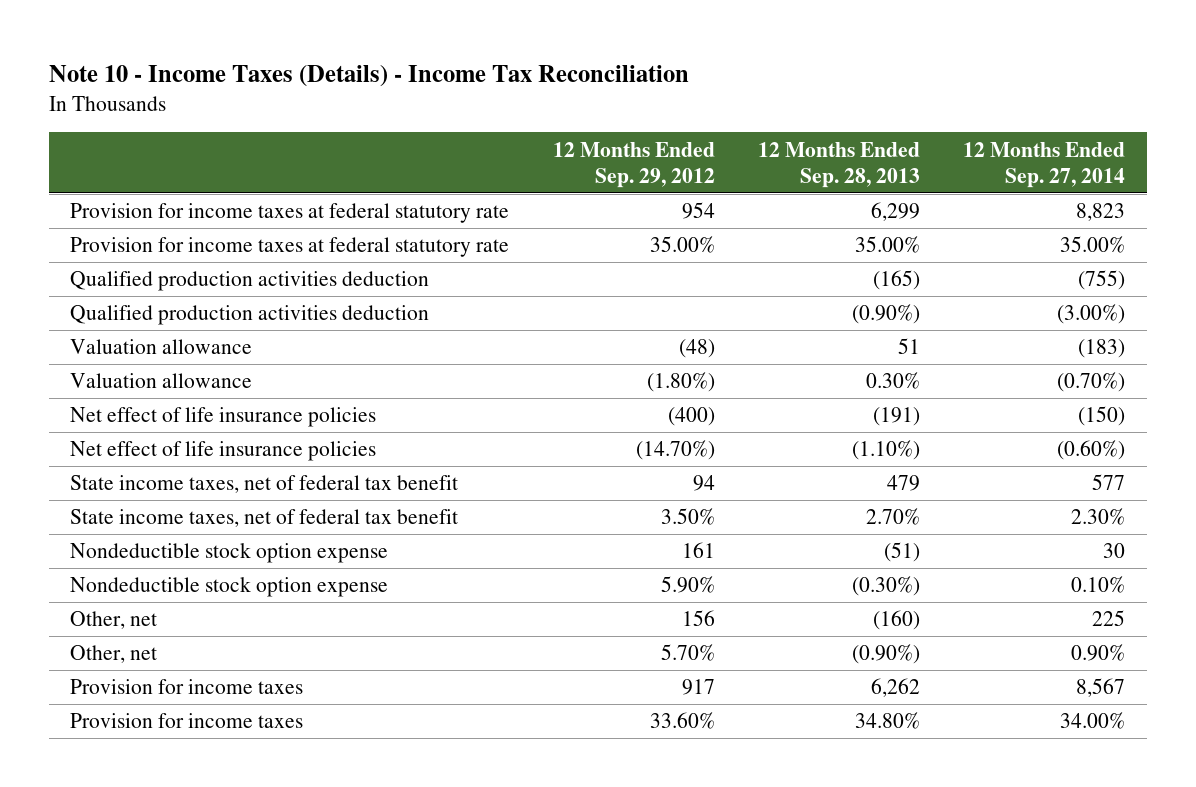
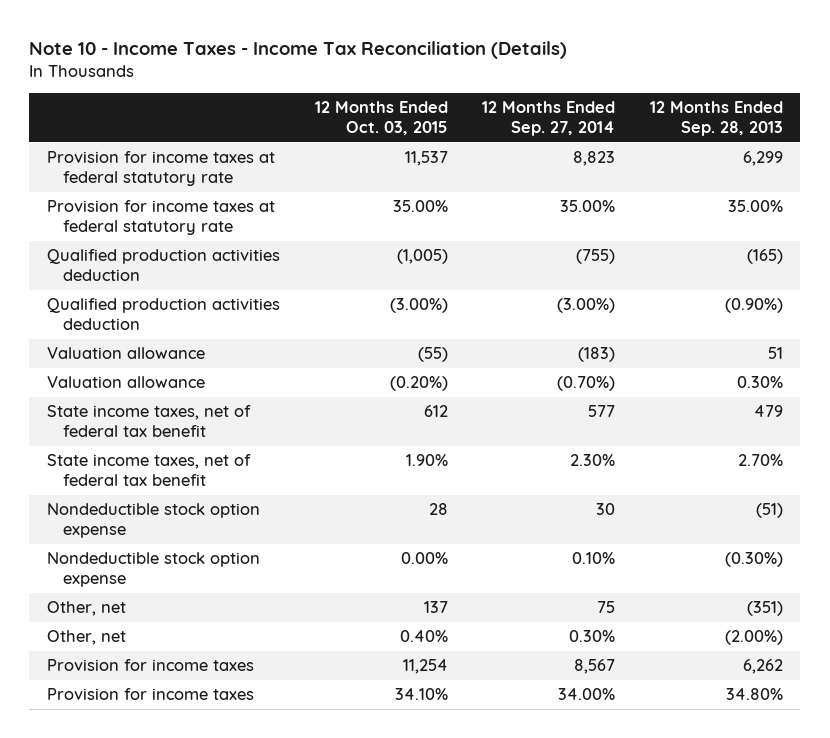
[48,64,689,87] Note 10 - Income Taxes (Details) - Income Tax Reconciliation -> [29,40,568,59] Note 10 - Income Taxes - Income Tax Reconciliation (Details)
[552,141,715,188] 12 Months Ended Sep. 29, 2012 -> none
none -> [314,101,448,136] 12 Months Ended Oct. 03, 2015
[70,407,377,428] Net effect of life insurance policies -> none
[70,441,377,462] Net effect of life insurance policies -> none
[872,610,920,631] (160) -> [747,601,784,617] (351)
[1092,610,1126,627] 225 -> [597,601,616,614] 75
[851,644,920,665] (0.90%) -> [725,630,784,646] (2.00%)
[1071,644,1126,662] 0.90% -> [569,630,616,643] 0.30%

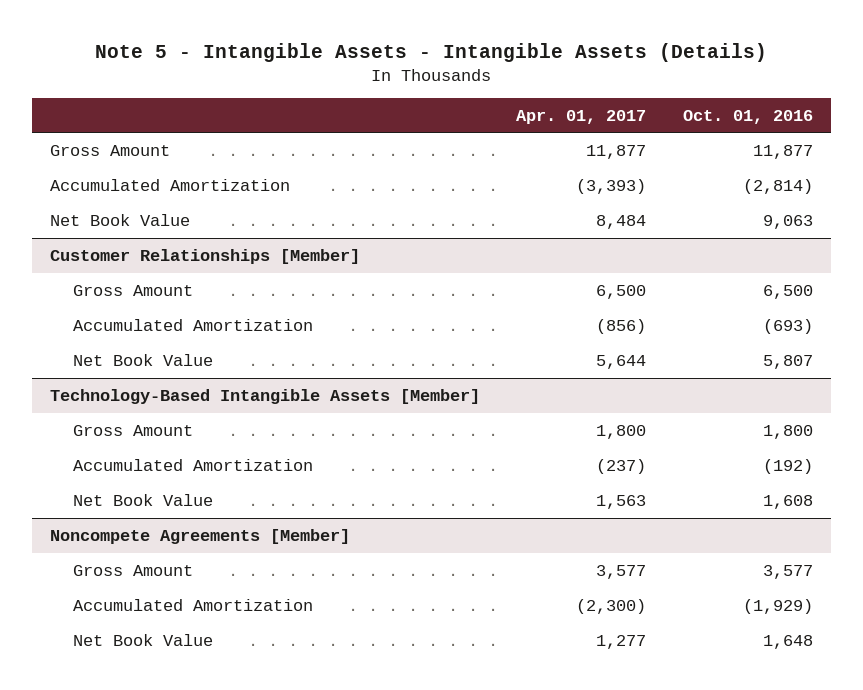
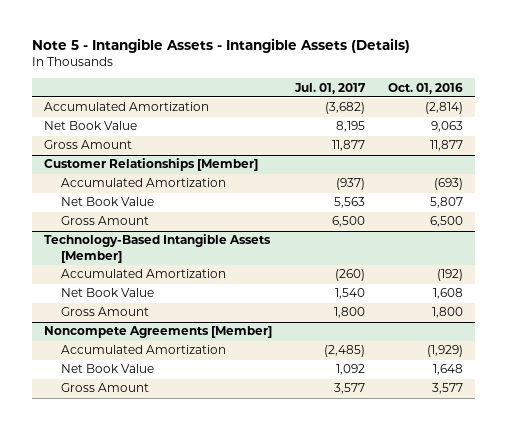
[516,109,647,124] Apr. 01, 2017 -> none
none -> [294,82,367,94] Jul. 01, 2017
[49,144,170,156] Gross Amount -> [43,140,132,150] Gross Amount
[73,284,194,296] Gross Amount -> [61,216,150,226] Gross Amount
[73,424,194,436] Gross Amount -> [61,307,150,317] Gross Amount
[73,564,194,576] Gross Amount -> [61,383,150,393] Gross Amount

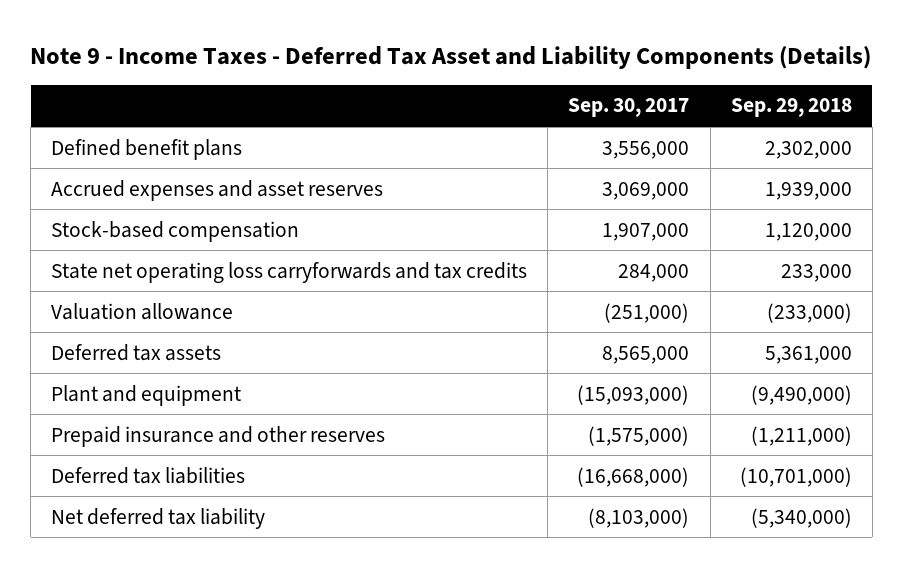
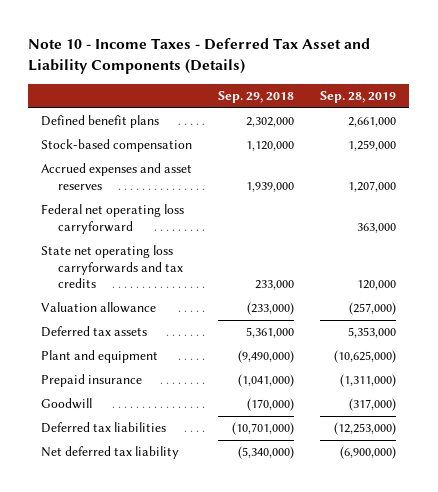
[30,45,872,69] Note 9 - Income Taxes - Deferred Tax Asset and Liability Components (Details) -> [28,38,371,75] Note 10 - Income Taxes - Deferred Tax Asset and Liability Components (Details)
[568,98,690,118] Sep. 30, 2017 -> none
none -> [320,91,397,104] Sep. 28, 2019
[51,179,384,201] Accrued expenses and asset reserves -> [41,163,193,190] Accrued expenses and asset reserves
none -> [41,204,185,234] Federal net operating loss carryforward
[51,425,386,447] Prepaid insurance and other reserves -> none
none -> [41,374,143,388] Prepaid insurance
none -> [41,398,93,410] Goodwill

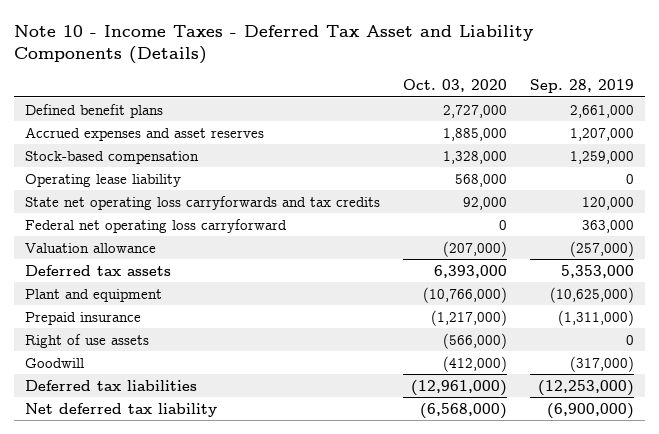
[218,91,295,104] Sep. 29, 2018 -> none
none -> [403,79,508,93] Oct. 03, 2020
[41,139,193,153] Stock-based compensation -> [25,150,200,164] Stock-based compensation
none -> [25,173,182,187] Operating lease liability
[41,204,185,234] Federal net operating loss carryforward -> [25,218,288,233] Federal net operating loss carryforward
none -> [25,333,150,348] Right of use assets

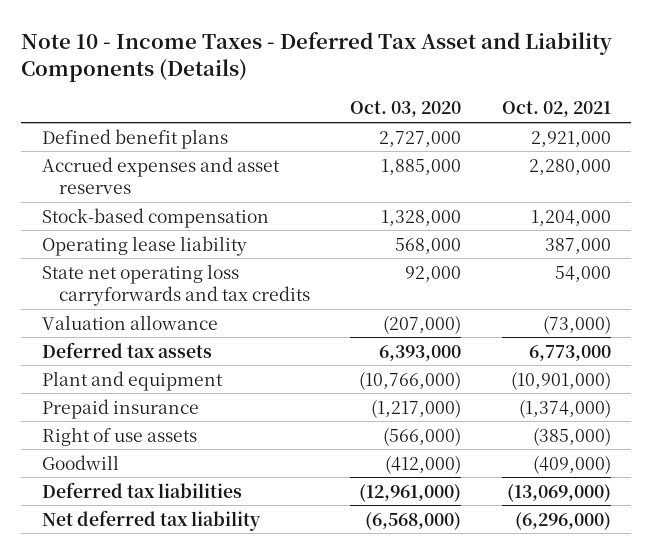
[529,79,634,94] Sep. 28, 2019 -> none
none -> [501,101,611,118] Oct. 02, 2021
[25,218,288,233] Federal net operating loss carryforward -> none

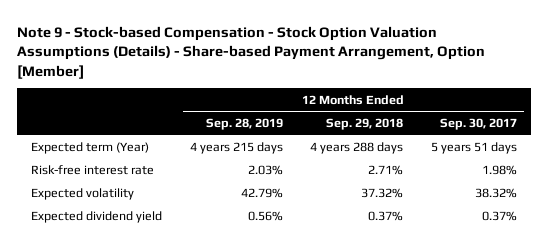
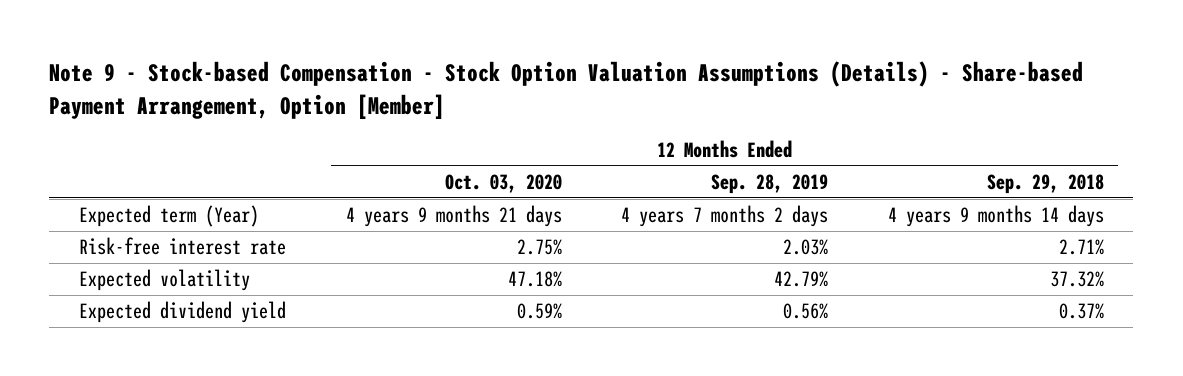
[439,117,517,130] Sep. 30, 2017 -> none
none -> [444,173,562,193] Oct. 03, 2020
[189,141,283,154] 4 years 215 days -> [621,205,829,228] 4 years 7 months 2 days
[310,141,404,154] 4 years 288 days -> [887,205,1104,228] 4 years 9 months 14 days

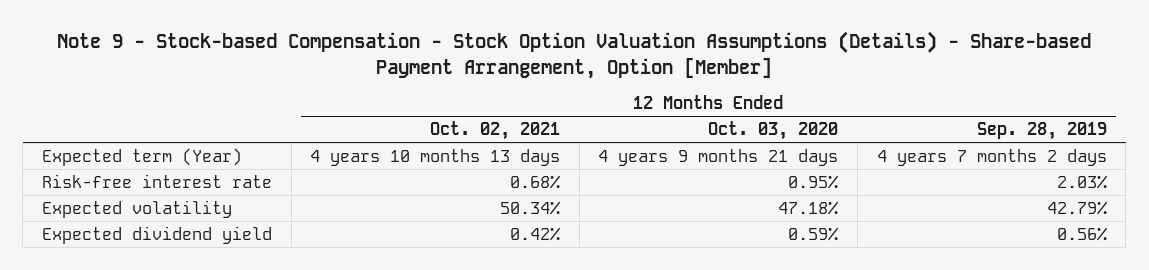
[986,173,1104,194] Sep. 29, 2018 -> none
none -> [430,120,561,140] Oct. 02, 2021
[516,239,562,256] 2.75% -> [788,174,840,189] 0.95%

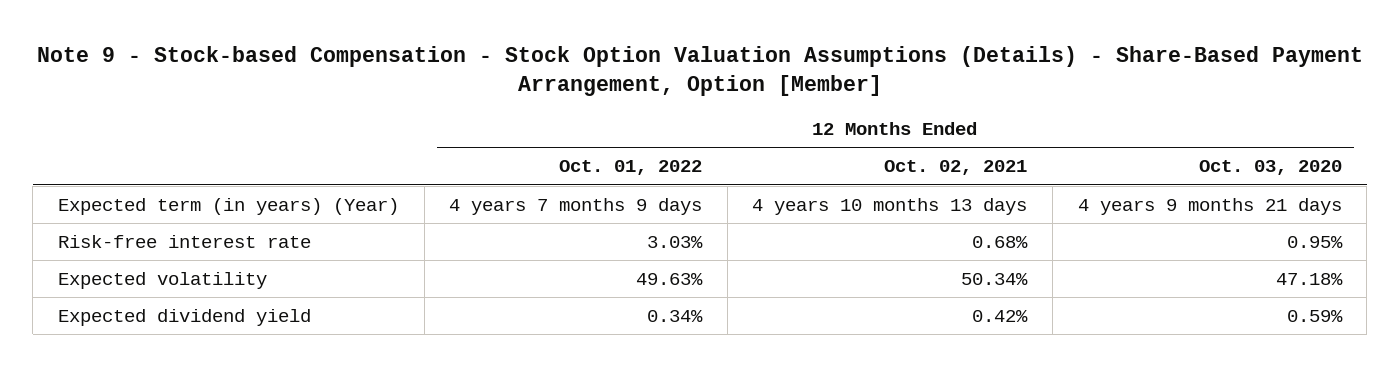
[57,31,1092,79] Note 9 - Stock-based Compensation - Stock Option Valuation Assumptions (Details) - Share-based Payment Arrangement, Option [Member] -> [36,46,1363,97] Note 9 - Stock-based Compensation - Stock Option Valuation Assumptions (Details) - Share-Based Payment Arrangement, Option [Member]
[976,121,1107,140] Sep. 28, 2019 -> none
none -> [559,160,703,176] Oct. 01, 2022
[41,147,242,166] Expected term (Year) -> [57,197,399,215] Expected term (in years) (Year)

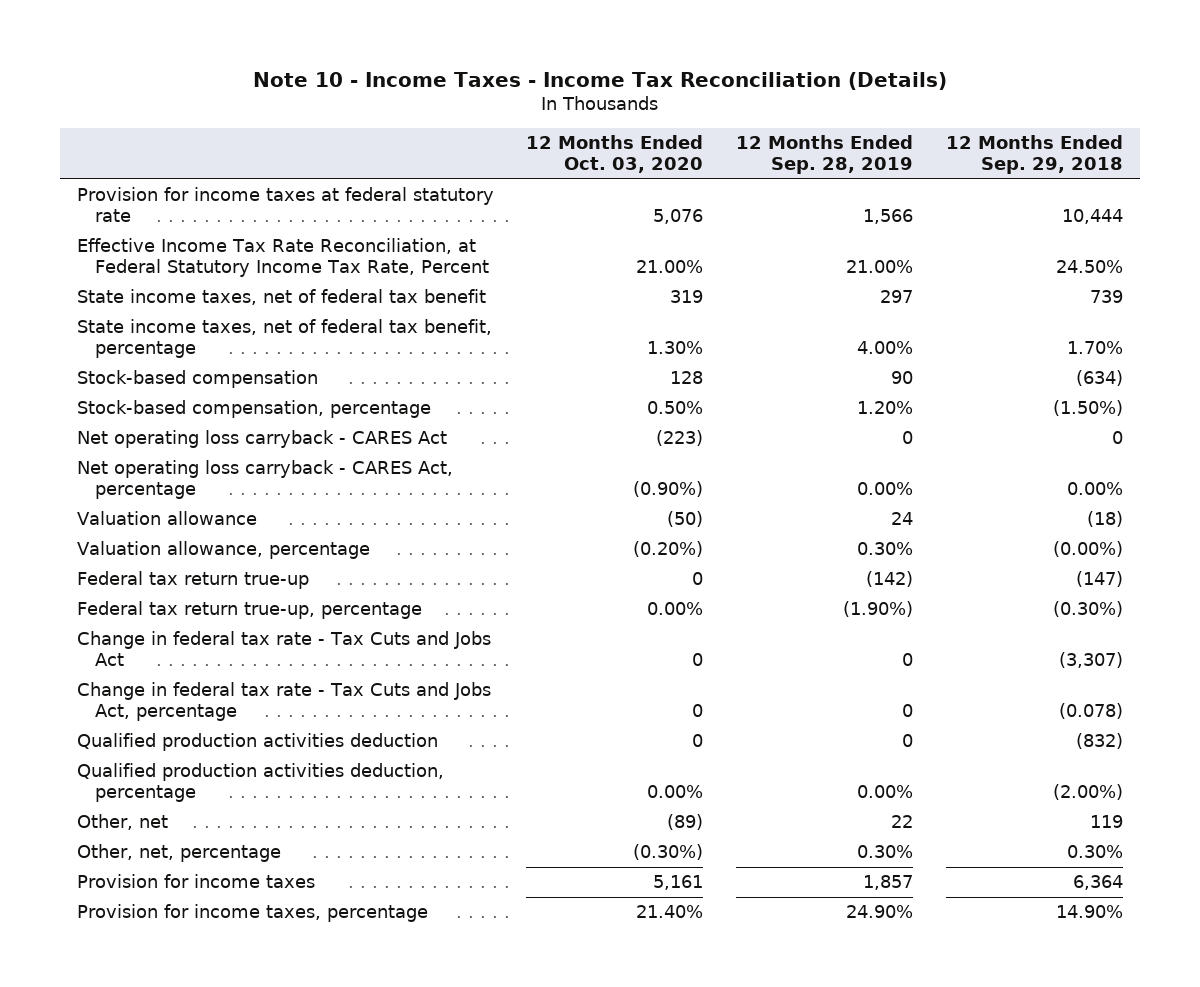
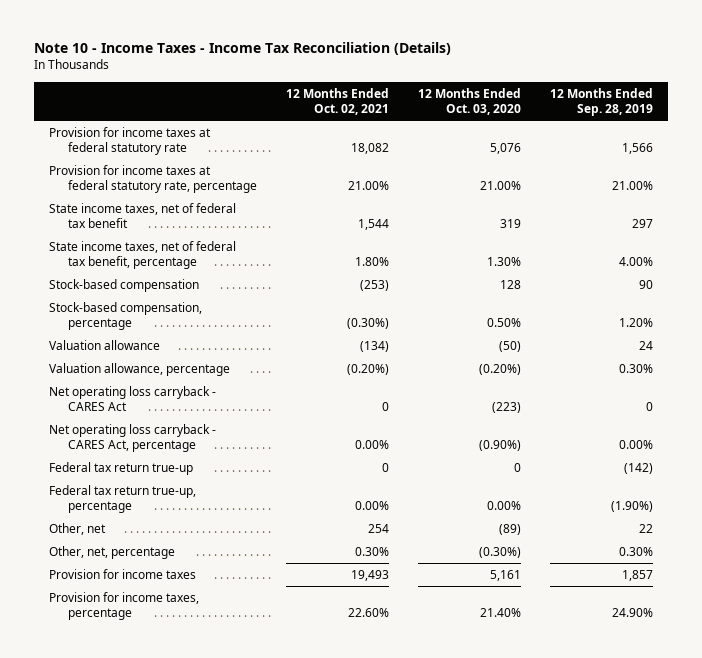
[946,135,1124,175] 12 Months Ended Sep. 29, 2018 -> none
none -> [285,87,389,115] 12 Months Ended Oct. 02, 2021
[76,238,489,278] Effective Income Tax Rate Reconciliation, at Federal Statutory Income Tax Rate, Percent -> [48,165,257,194] Provision for income taxes at federal statutory rate, percentage
[76,430,447,449] Net operating loss carryback - CARES Act -> [48,386,216,412] Net operating loss carryback - CARES Act
[76,460,453,500] Net operating loss carryback - CARES Act, percentage -> [48,424,216,453] Net operating loss carryback - CARES Act, percentage
[76,631,491,667] Change in federal tax rate - Tax Cuts and Jobs Act -> none
[76,682,491,722] Change in federal tax rate - Tax Cuts and Jobs Act, percentage -> none
[76,733,438,752] Qualified production activities deduction -> none
[76,763,444,803] Qualified production activities deduction, percentage -> none

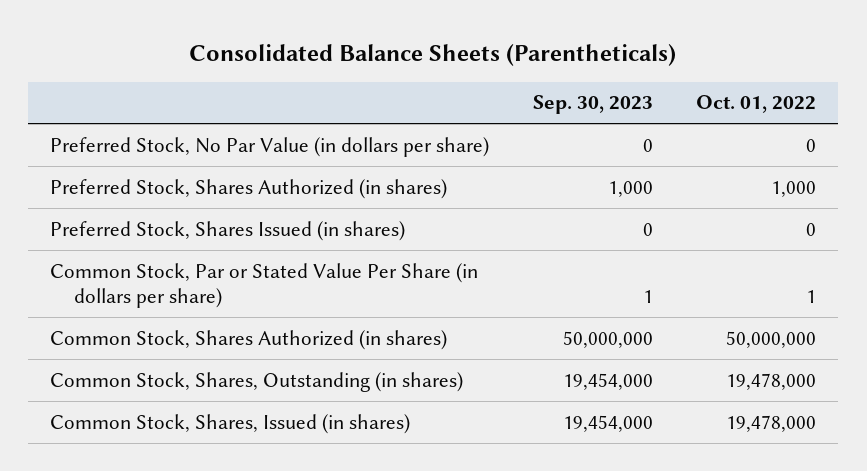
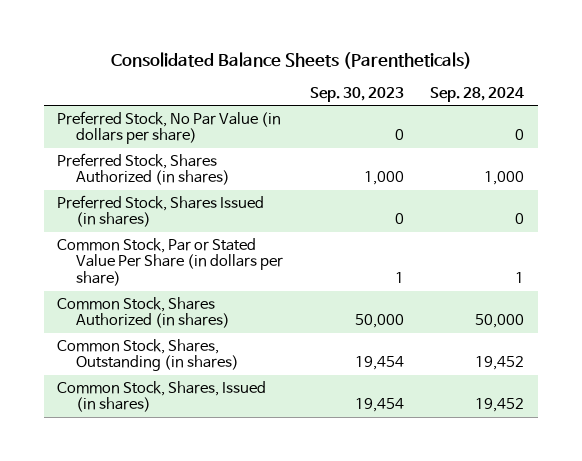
[696,95,817,114] Oct. 01, 2022 -> none
none -> [430,87,525,103] Sep. 28, 2024
[562,330,653,348] 50,000,000 -> [354,314,404,329] 50,000
[562,372,653,390] 19,454,000 -> [354,356,404,371] 19,454
[562,414,653,432] 19,454,000 -> [354,398,404,413] 19,454

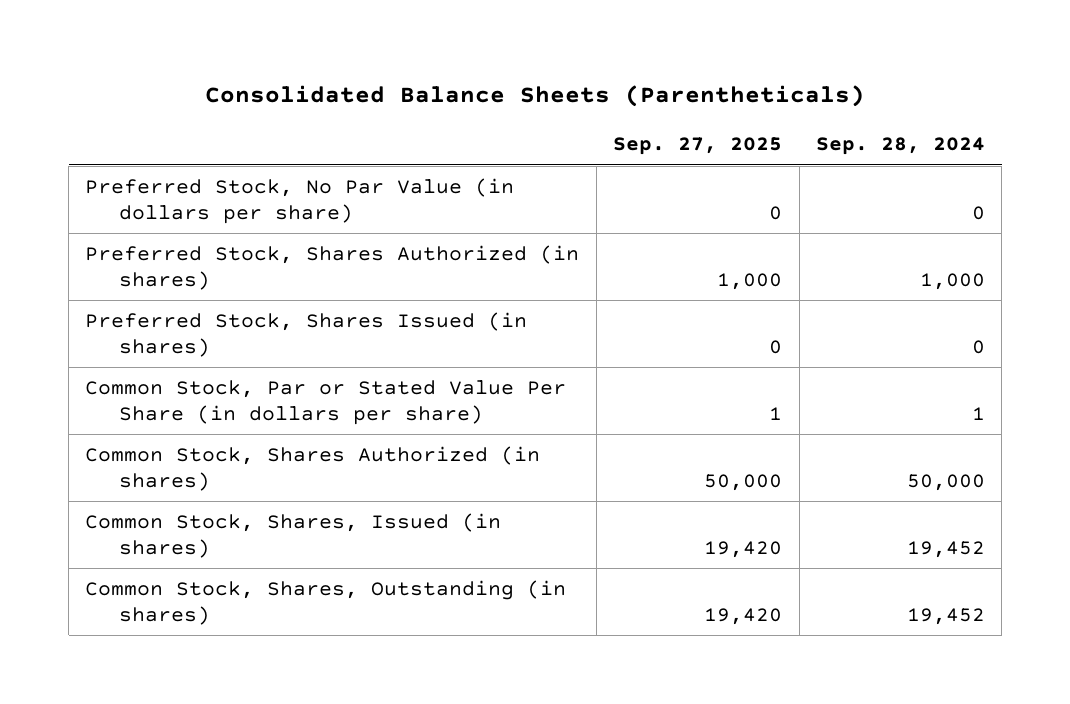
[309,87,404,103] Sep. 30, 2023 -> none
none -> [613,137,783,156] Sep. 27, 2025
[57,338,239,372] Common Stock, Shares, Outstanding (in shares) -> [85,580,567,625] Common Stock, Shares, Outstanding (in shares)

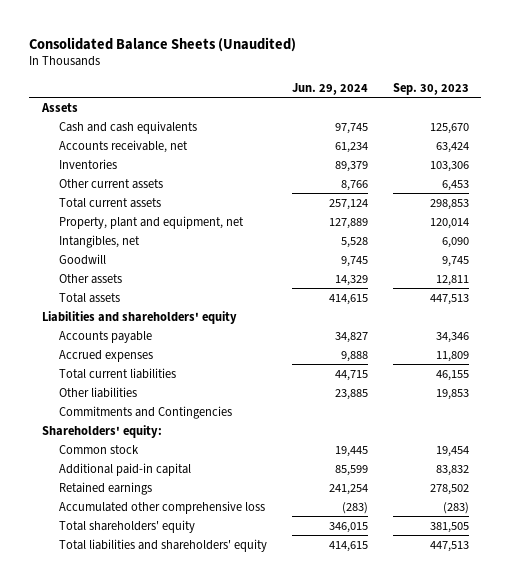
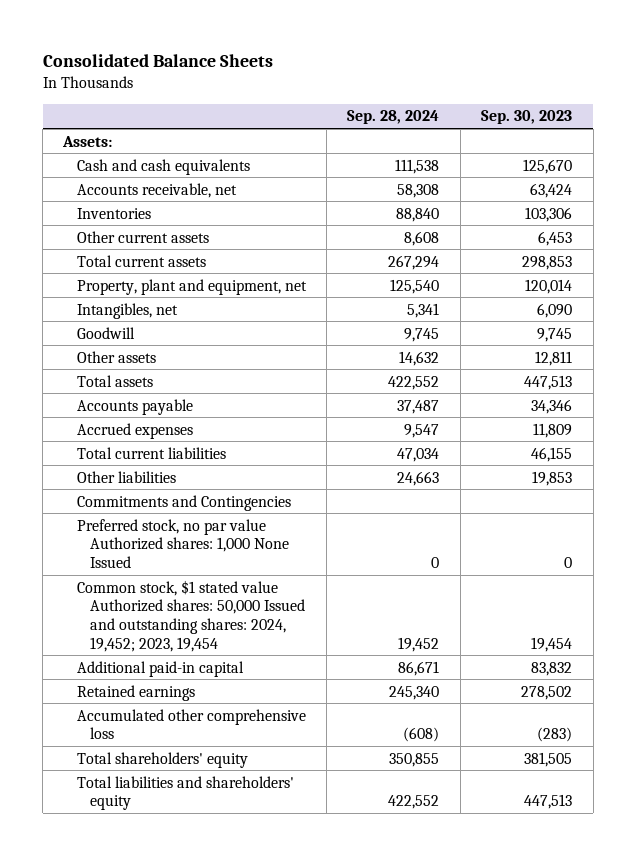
[29,36,297,52] Consolidated Balance Sheets (Unaudited) -> [42,53,273,67] Consolidated Balance Sheets
[291,82,368,95] Jun. 29, 2024 -> none
none -> [347,110,440,125] Sep. 28, 2024
[40,102,78,112] Assets -> [62,135,113,147] Assets:
[41,310,237,324] Liabilities and shareholders' equity -> none
[41,424,162,438] Shareholders' equity: -> none
none -> [76,518,290,568] Preferred stock, no par value Authorized shares: 1,000 None Issued
[59,444,140,454] Common stock -> [76,579,306,652] Common stock, $1 stated value Authorized shares: 50,000 Issued and outstanding shares: 2024, 19,452; 2023, 19,454

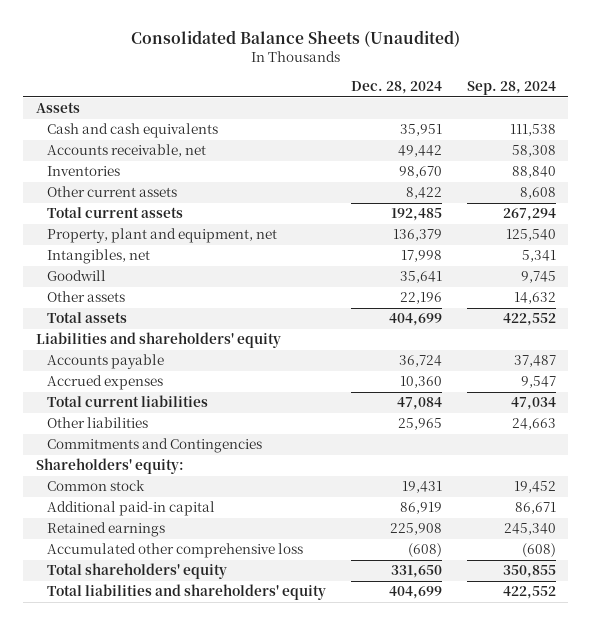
[42,53,273,67] Consolidated Balance Sheets -> [130,30,460,48] Consolidated Balance Sheets (Unaudited)
[481,110,573,125] Sep. 30, 2023 -> none
none -> [350,81,442,95] Dec. 28, 2024
[62,135,113,147] Assets: -> [35,102,80,114] Assets
none -> [35,332,281,349] Liabilities and shareholders' equity
[76,518,290,568] Preferred stock, no par value Authorized shares: 1,000 None Issued -> none
none -> [35,458,184,475] Shareholders' equity:
[76,579,306,652] Common stock, $1 stated value Authorized shares: 50,000 Issued and outstanding shares: 2024, 19,452; 2023, 19,454 -> [47,480,146,492] Common stock

